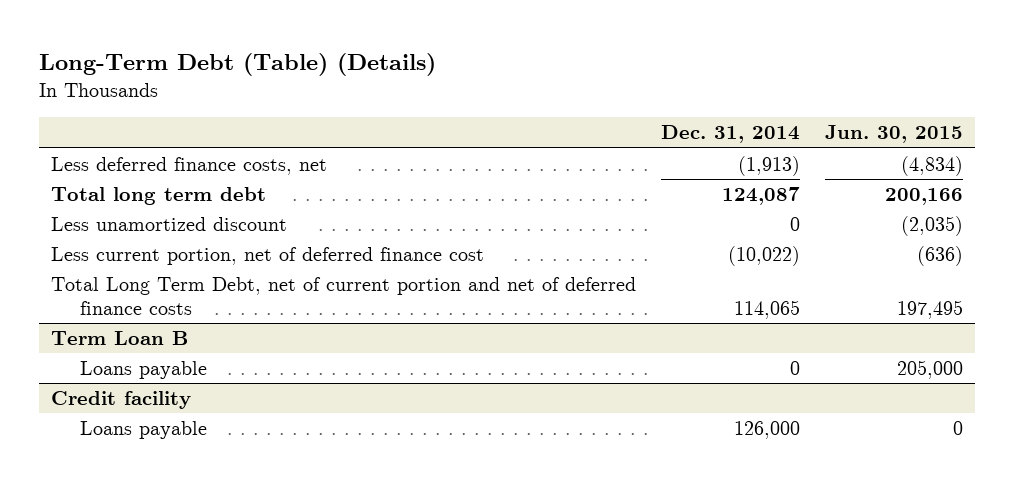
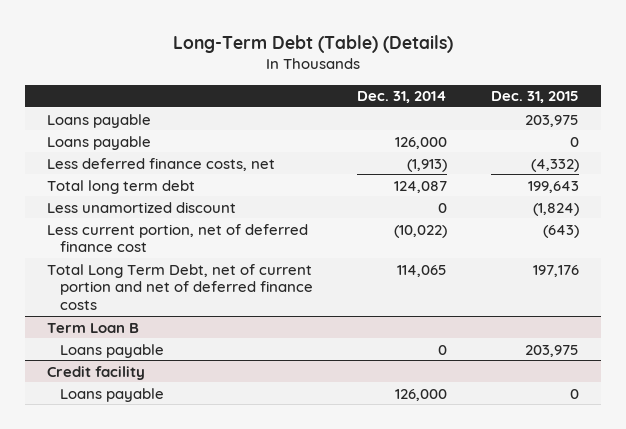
[824,125,963,144] Jun. 30, 2015 -> none
none -> [490,91,579,104] Dec. 31, 2015
none -> [47,113,152,128] Loans payable
none -> [47,135,152,150] Loans payable

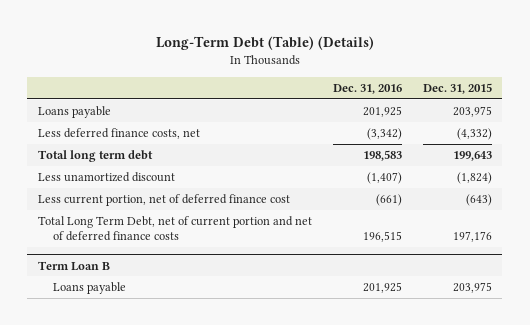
[356,91,447,104] Dec. 31, 2014 -> none
none -> [332,84,402,95] Dec. 31, 2016
[47,135,152,150] Loans payable -> none
[47,365,146,380] Credit facility -> none
[59,387,164,402] Loans payable -> none

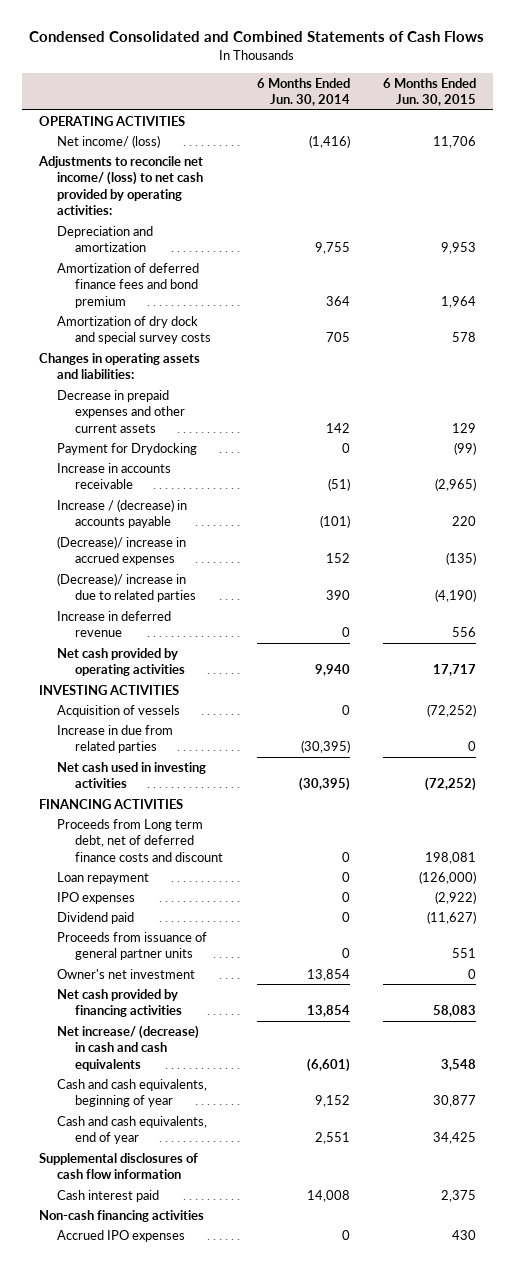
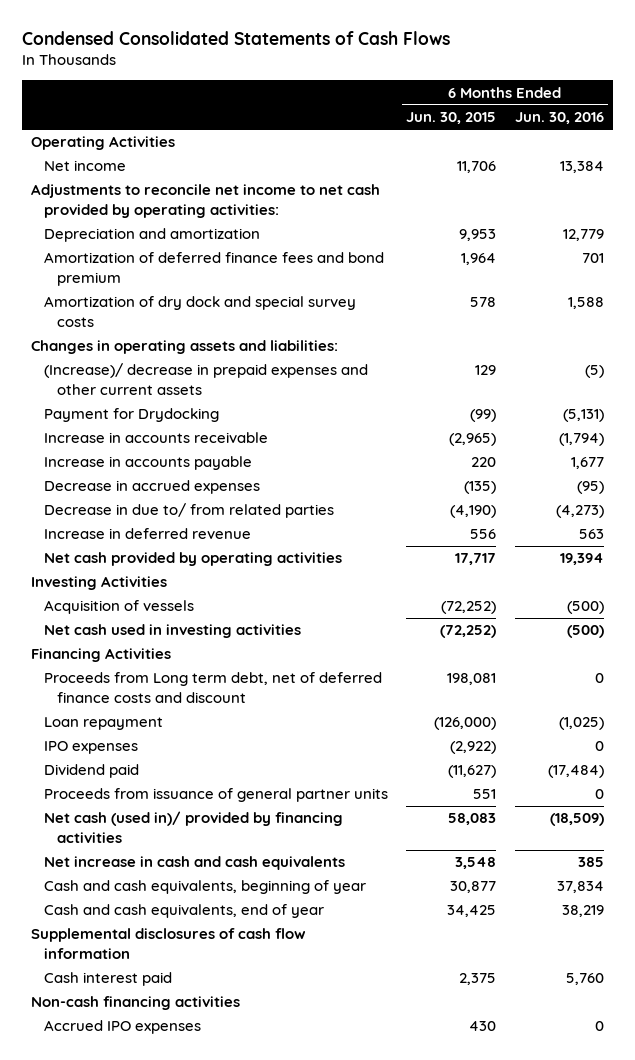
[29,31,485,43] Condensed Consolidated and Combined Statements of Cash Flows -> [21,31,450,46] Condensed Consolidated Statements of Cash Flows
[256,77,350,107] 6 Months Ended Jun. 30, 2014 -> none
none -> [514,112,604,125] Jun. 30, 2016
[38,115,185,126] OPERATING ACTIVITIES -> [31,136,176,151] Operating Activities
[56,134,160,148] Net income/ (loss) -> [43,160,126,172] Net income
[37,155,203,216] Adjustments to reconcile net income/ (loss) to net cash provided by operating activities: -> [31,184,381,218] Adjustments to reconcile net income to net cash provided by operating activities:
[56,389,185,433] Decrease in prepaid expenses and other current assets -> [43,363,368,395] (Increase)/ decrease in prepaid expenses and other current assets
[56,498,187,529] Increase / (decrease) in accounts payable -> [43,456,252,471] Increase in accounts payable
[56,535,186,566] (Decrease)/ increase in accrued expenses -> [43,480,260,495] Decrease in accrued expenses
[56,572,196,603] (Decrease)/ increase in due to related parties -> [43,503,334,519] Decrease in due to/ from related parties
[38,684,179,695] INVESTING ACTIVITIES -> [31,576,168,591] Investing Activities
[56,724,173,754] Increase in due from related parties -> none
[38,798,183,809] FINANCING ACTIVITIES -> [31,648,172,663] Financing Activities
[56,968,195,979] Owner's net investment -> none
[56,988,182,1018] Net cash provided by financing activities -> [43,811,343,843] Net cash (used in)/ provided by financing activities
[56,1024,199,1071] Net increase/ (decrease) in cash and cash equivalents -> [43,856,345,871] Net increase in cash and cash equivalents

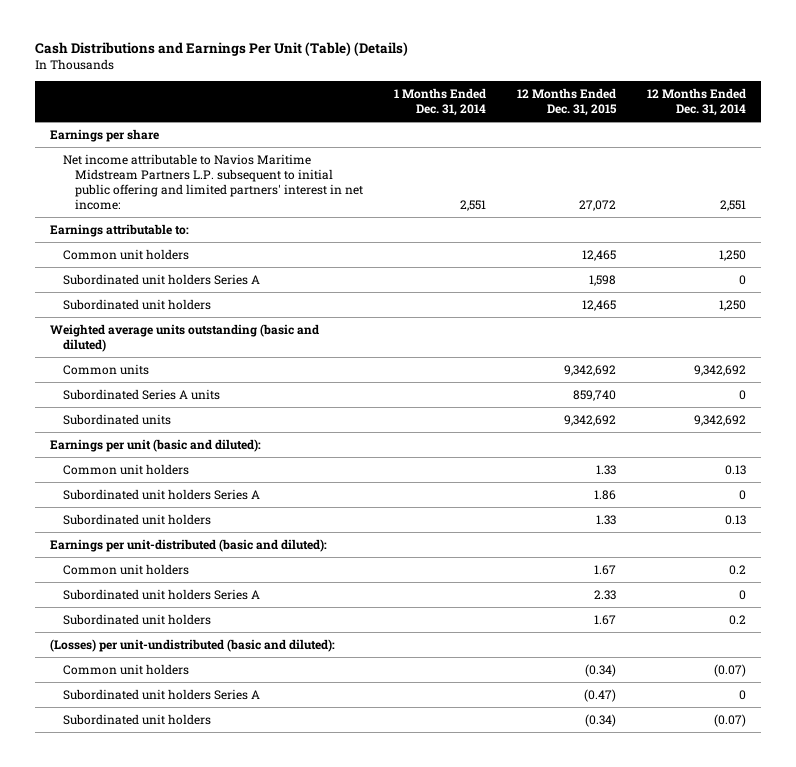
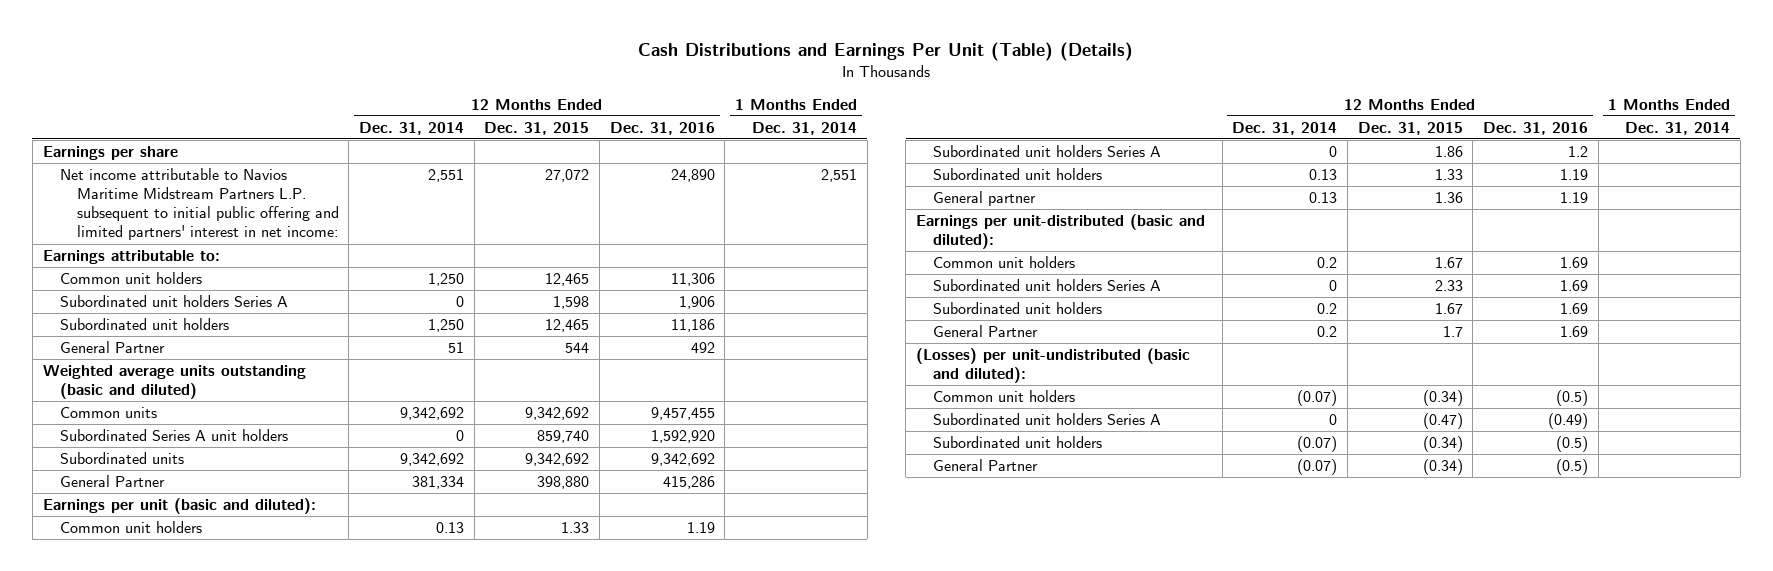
none -> [609,121,715,135] Dec. 31, 2016
none -> [59,340,165,353] General Partner
[62,388,220,400] Subordinated Series A units -> [59,428,288,441] Subordinated Series A unit holders
none -> [59,474,165,487] General Partner
none -> [932,190,1036,206] General partner
none -> [932,324,1038,337] General Partner
none -> [932,458,1038,471] General Partner

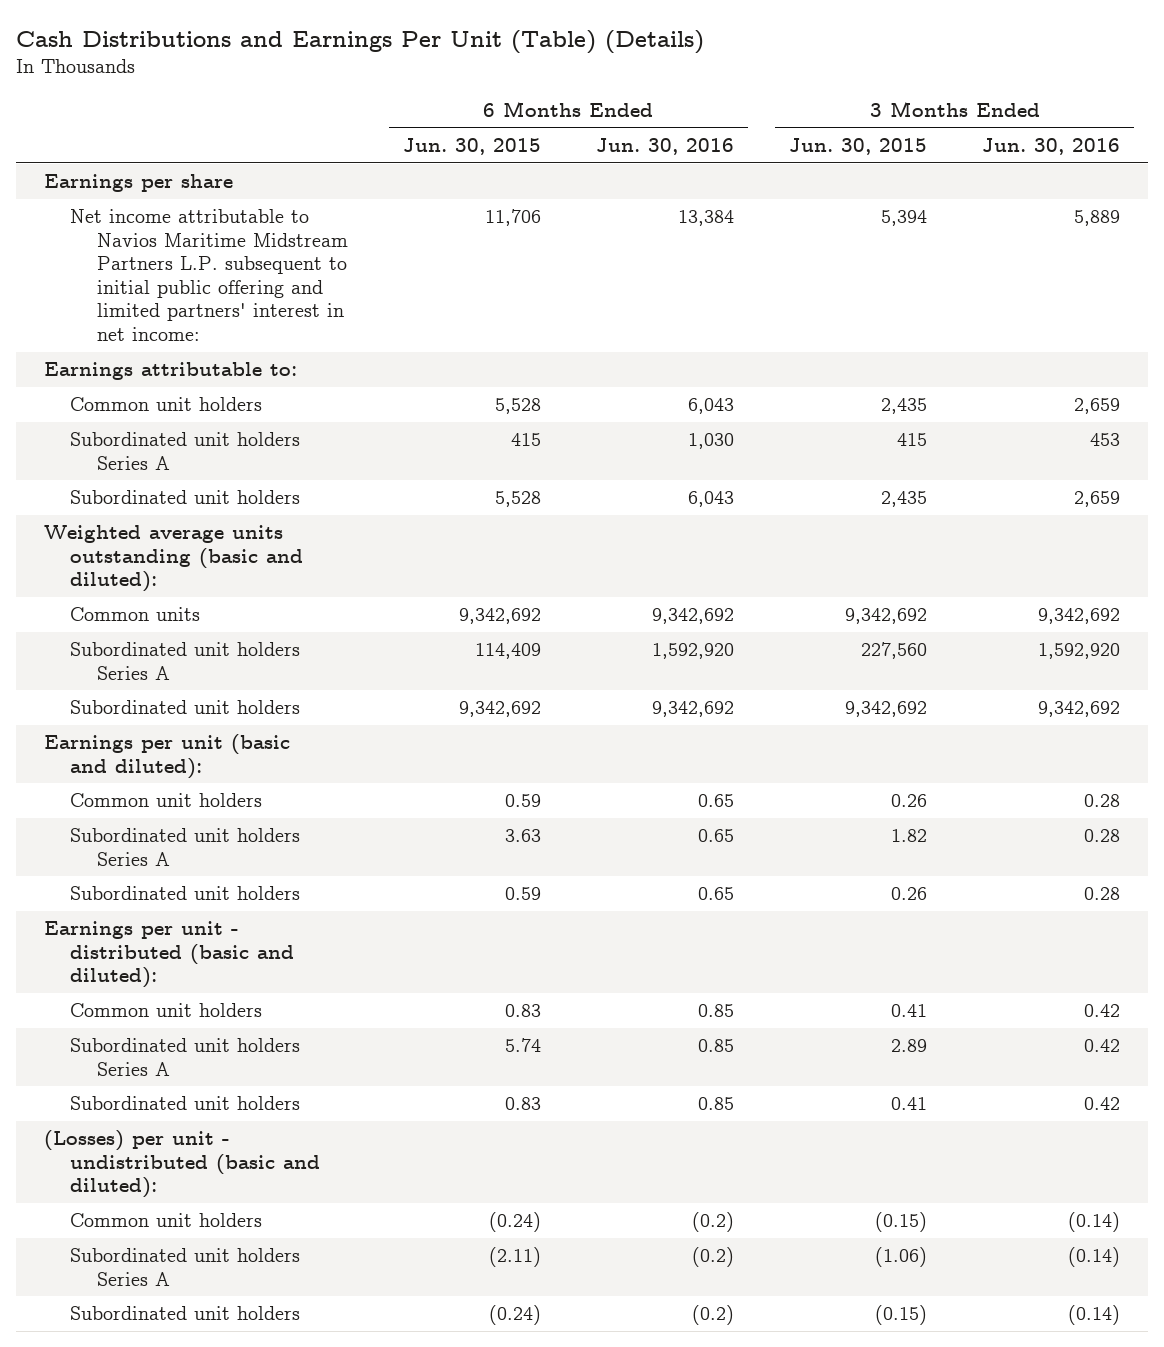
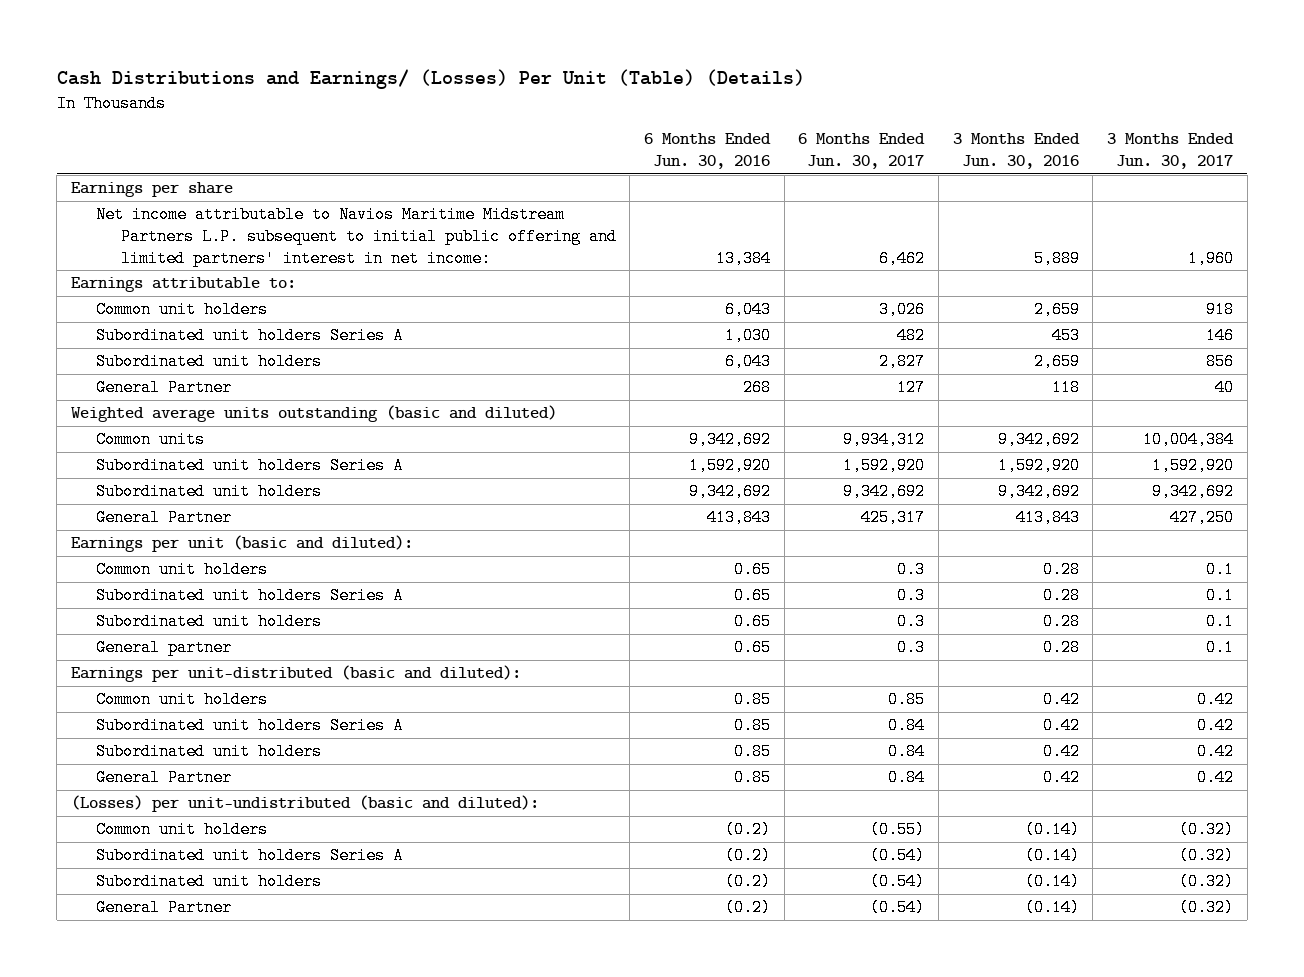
[16,29,705,54] Cash Distributions and Earnings Per Unit (Table) (Details) -> [56,69,805,90] Cash Distributions and Earnings/ (Losses) Per Unit (Table) (Details)
[402,137,541,155] Jun. 30, 2015 -> none
[789,137,928,155] Jun. 30, 2015 -> none
none -> [798,133,926,170] 6 Months Ended Jun. 30, 2017
none -> [1106,133,1234,170] 3 Months Ended Jun. 30, 2017
none -> [95,379,232,397] General Partner
[43,525,304,593] Weighted average units outstanding (basic and diluted): -> [70,405,557,423] Weighted average units outstanding (basic and diluted)
none -> [95,509,232,527] General Partner
none -> [95,639,232,657] General partner
[43,921,295,989] Earnings per unit - distributed (basic and diluted): -> [70,665,521,683] Earnings per unit-distributed (basic and diluted):
none -> [95,769,232,787] General Partner
[43,1130,321,1199] (Losses) per unit - undistributed (basic and diluted): -> [70,795,539,813] (Losses) per unit-undistributed (basic and diluted):
none -> [95,899,232,917] General Partner

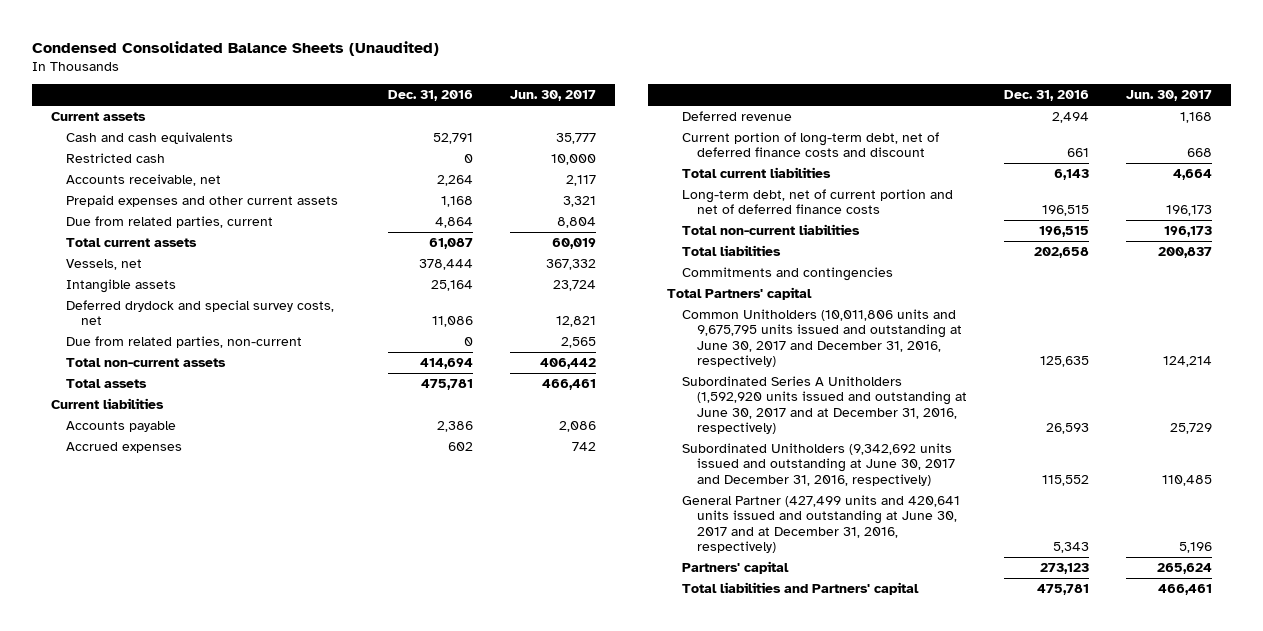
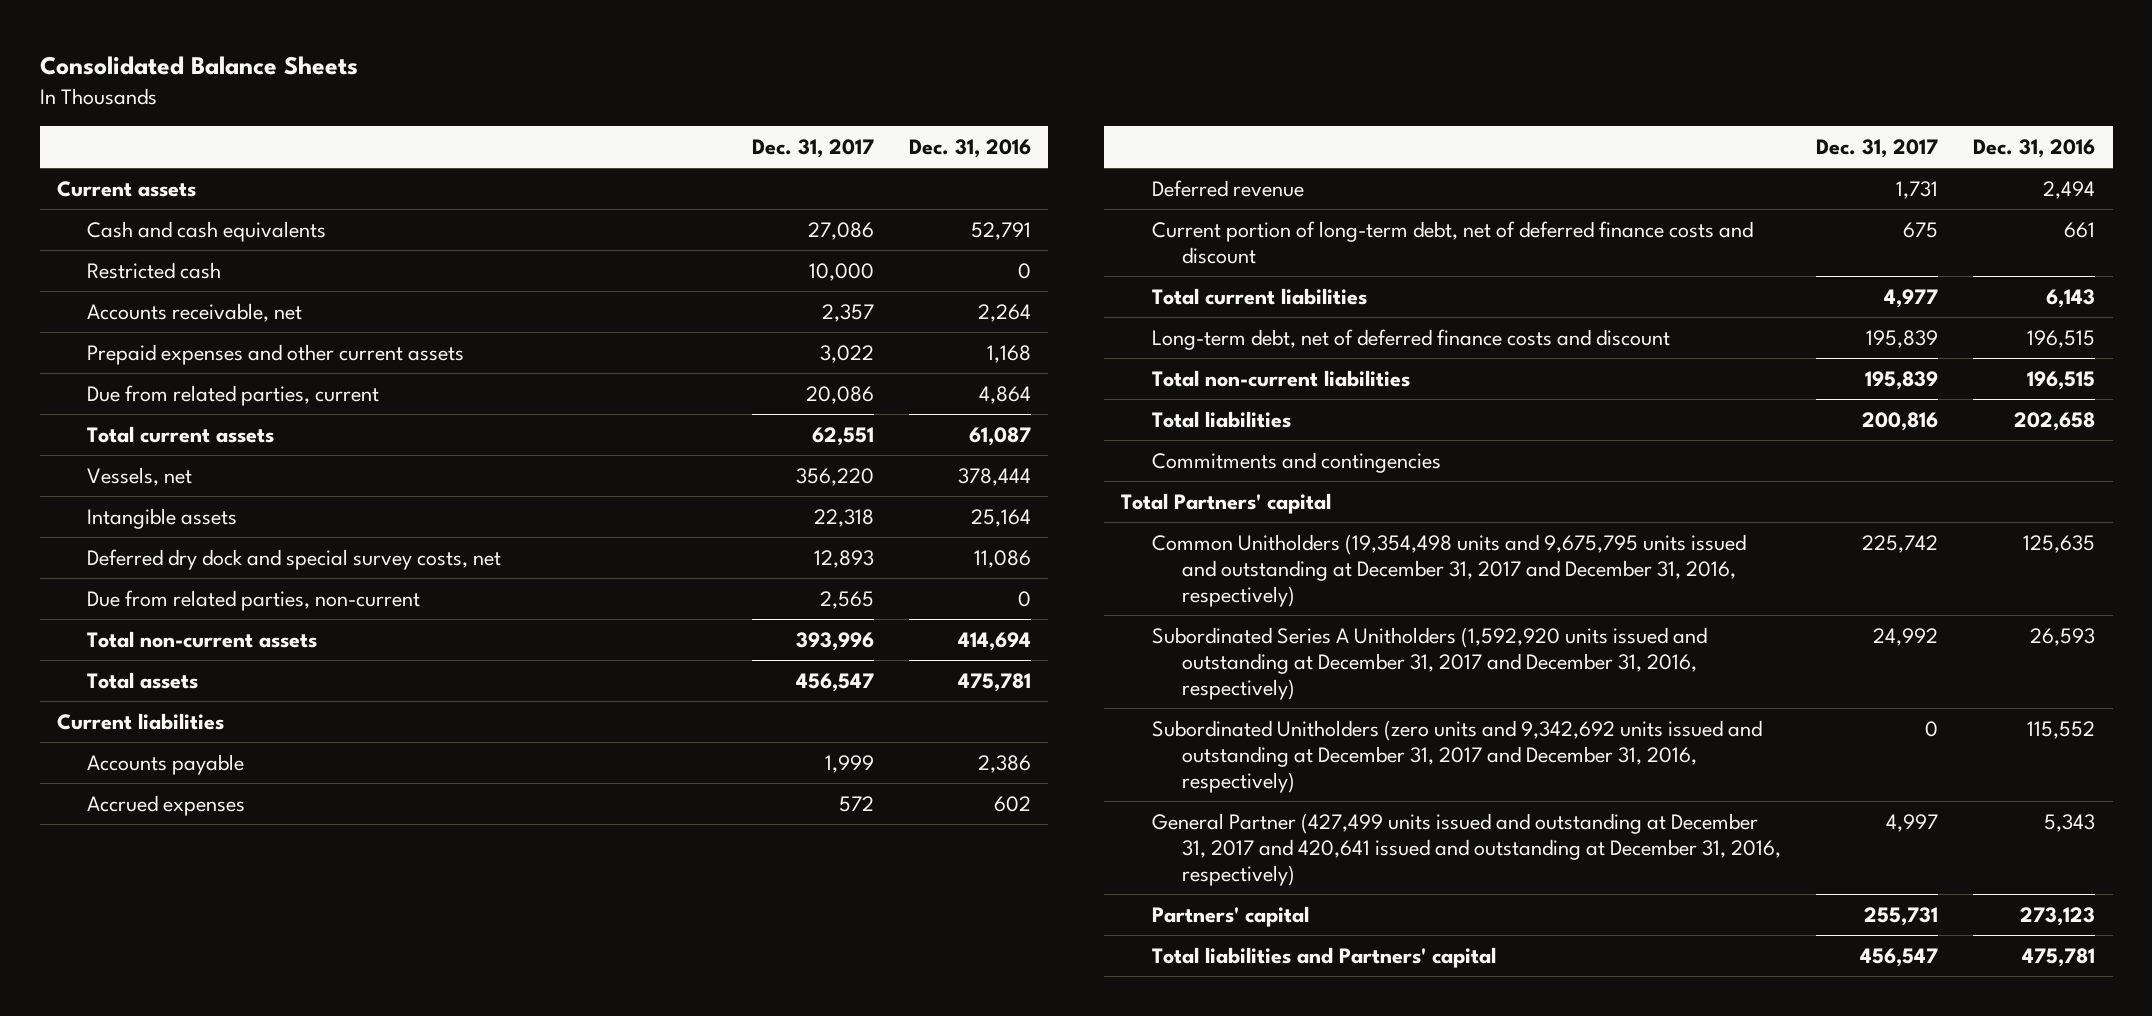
[32,40,440,56] Condensed Consolidated Balance Sheets (Unaudited) -> [39,56,358,76] Consolidated Balance Sheets
[510,90,597,102] Jun. 30, 2017 -> none
none -> [751,139,874,159] Dec. 31, 2017
[65,299,334,326] Deferred drydock and special survey costs, net -> [87,548,502,570] Deferred dry dock and special survey costs, net
[681,188,953,215] Long-term debt, net of current portion and net of deferred finance costs -> [1151,328,1670,350] Long-term debt, net of deferred finance costs and discount
[681,308,962,368] Common Unitholders (10,011,806 units and 9,675,795 units issued and outstanding at June 30, 2017 and December 31, 2016, respectively) -> [1151,533,1746,608] Common Unitholders (19,354,498 units and 9,675,795 units issued and outstanding at December 31, 2017 and December 31, 2016, respectively)
[681,375,967,435] Subordinated Series A Unitholders (1,592,920 units issued and outstanding at June 30, 2017 and at December 31, 2016, respectively) -> [1151,626,1707,701] Subordinated Series A Unitholders (1,592,920 units issued and outstanding at December 31, 2017 and December 31, 2016, respectively)
[681,442,955,486] Subordinated Unitholders (9,342,692 units issued and outstanding at June 30, 2017 and December 31, 2016, respectively) -> [1151,719,1762,794] Subordinated Unitholders (zero units and 9,342,692 units issued and outstanding at December 31, 2017 and December 31, 2016, respectively)
[681,494,960,554] General Partner (427,499 units and 420,641 units issued and outstanding at June 30, 2017 and at December 31, 2016, respectively) -> [1151,812,1782,887] General Partner (427,499 units issued and outstanding at December 31, 2017 and 420,641 issued and outstanding at December 31, 2016, respectively)

